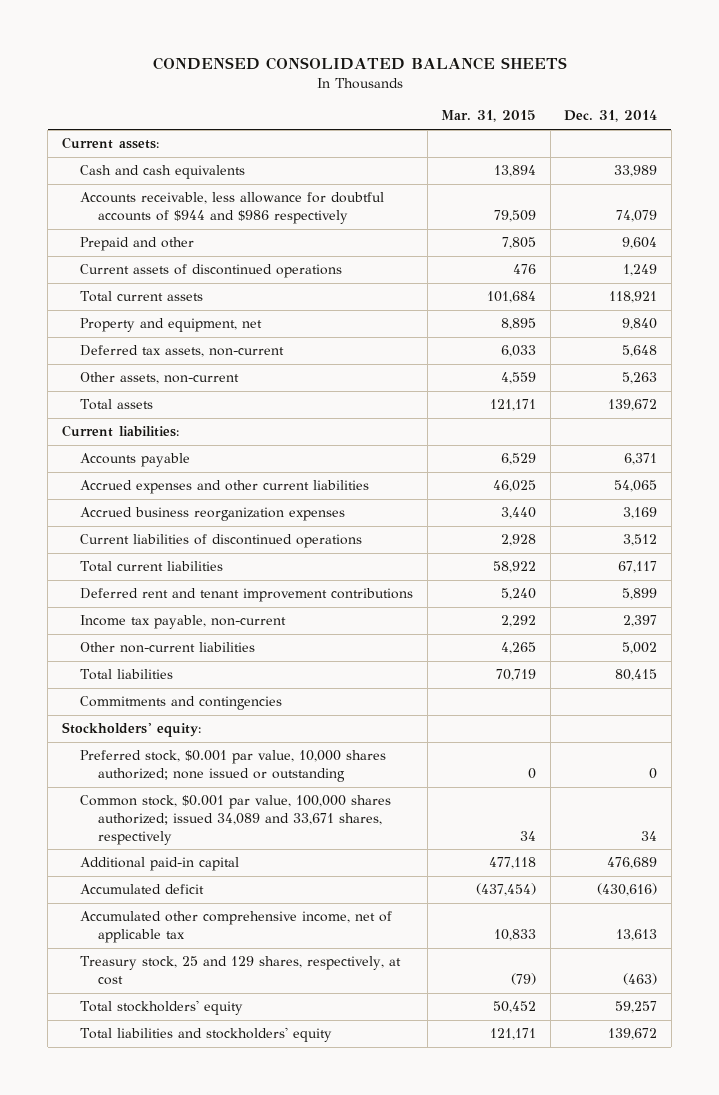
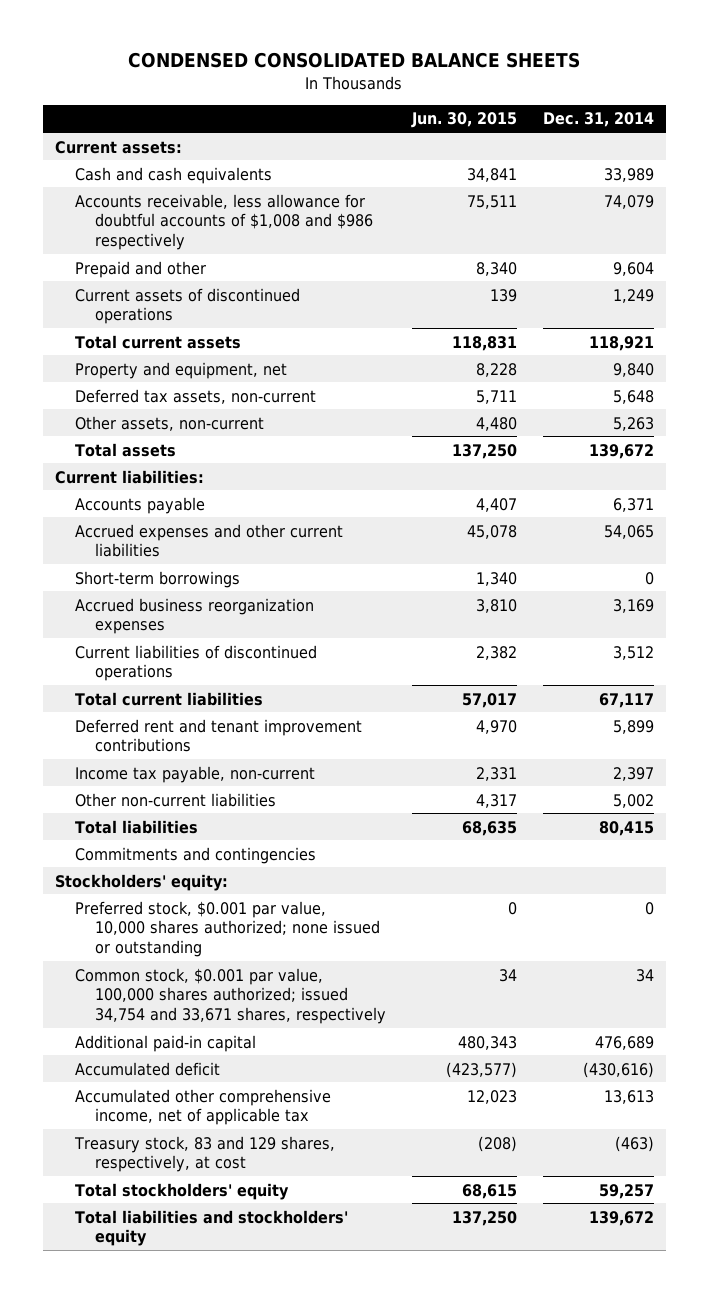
[441,110,537,123] Mar. 31, 2015 -> none
none -> [410,112,517,129] Jun. 30, 2015
[80,192,385,224] Accounts receivable, less allowance for doubtful accounts of $944 and $986 respectively -> [75,193,374,251] Accounts receivable, less allowance for doubtful accounts of $1,008 and $986 respectively
none -> [75,570,241,588] Short-term borrowings
[80,795,392,845] Common stock, $0.001 par value, 100,000 shares authorized; issued 34,089 and 33,671 shares, respectively -> [75,967,387,1025] Common stock, $0.001 par value, 100,000 shares authorized; issued 34,754 and 33,671 shares, respectively
[80,956,402,985] Treasury stock, 25 and 129 shares, respectively, at cost -> [74,1135,336,1173] Treasury stock, 83 and 129 shares, respectively, at cost

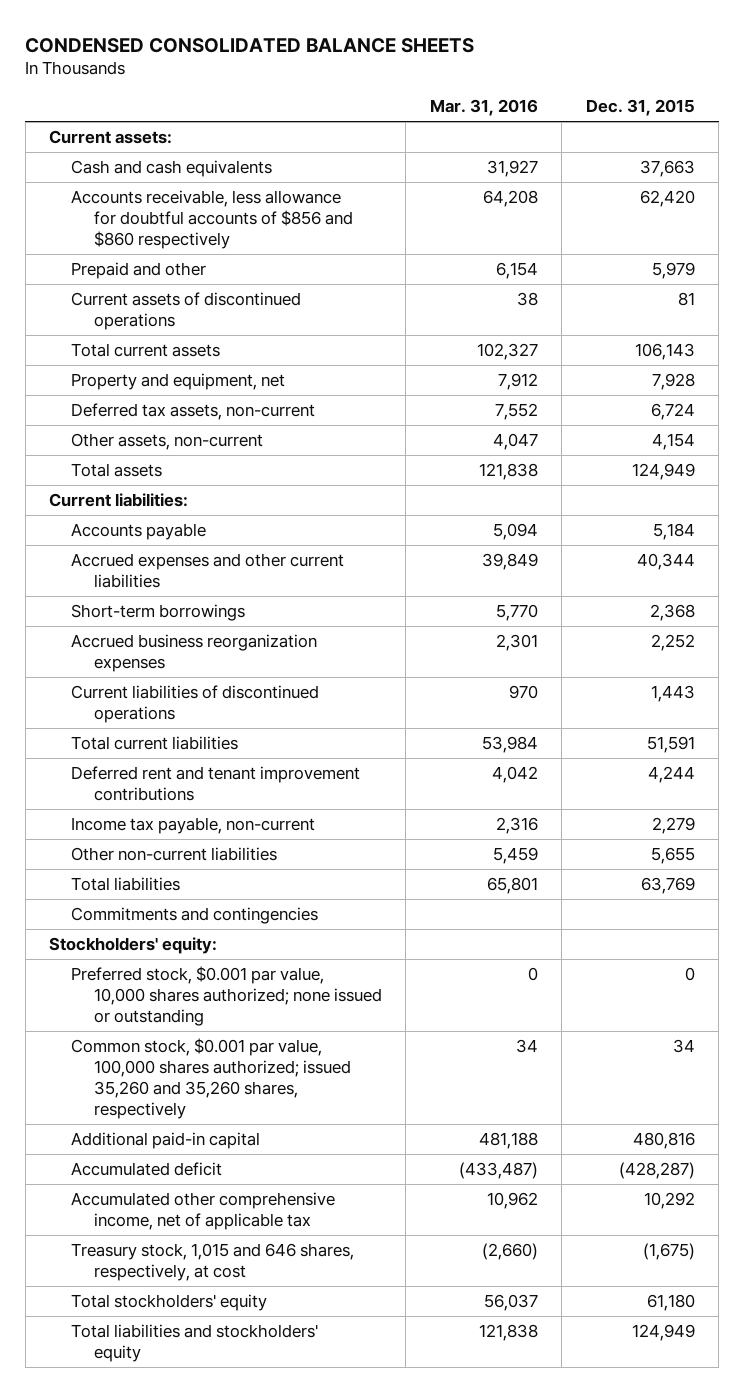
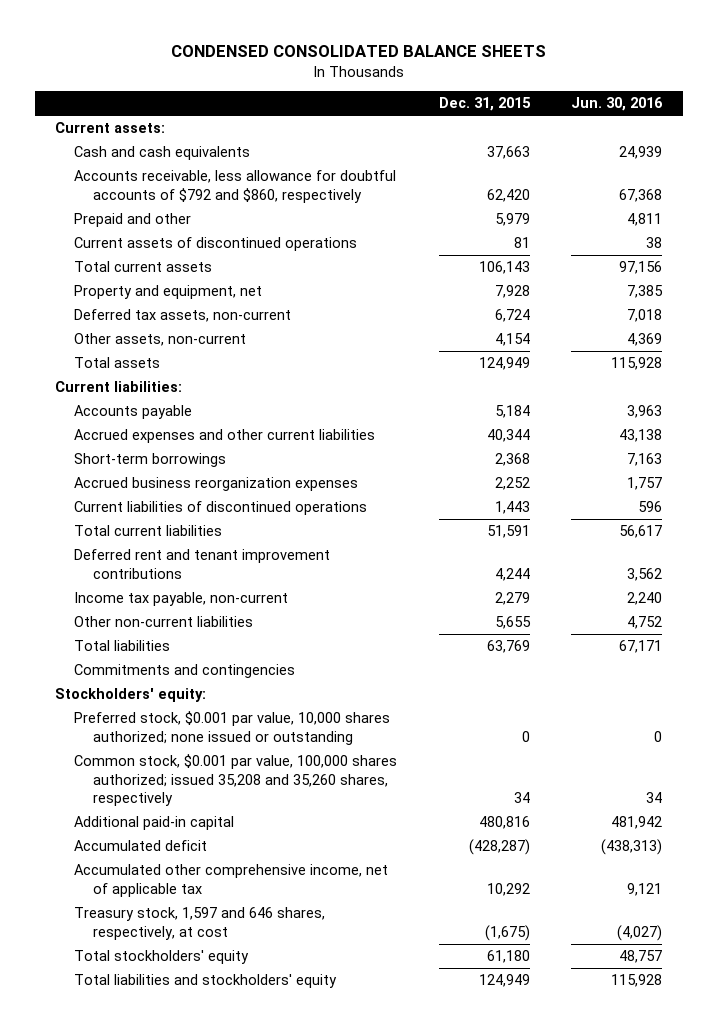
[429,99,538,117] Mar. 31, 2016 -> none
none -> [571,97,664,112] Jun. 30, 2016
[71,189,353,249] Accounts receivable, less allowance for doubtful accounts of $856 and $860 respectively -> [74,170,397,203] Accounts receivable, less allowance for doubtful accounts of $792 and $860, respectively
[71,1037,351,1119] Common stock, $0.001 par value, 100,000 shares authorized; issued 35,260 and 35,260 shares, respectively -> [74,754,398,806] Common stock, $0.001 par value, 100,000 shares authorized; issued 35,208 and 35,260 shares, respectively
[71,1242,355,1281] Treasury stock, 1,015 and 646 shares, respectively, at cost -> [74,907,326,940] Treasury stock, 1,597 and 646 shares, respectively, at cost

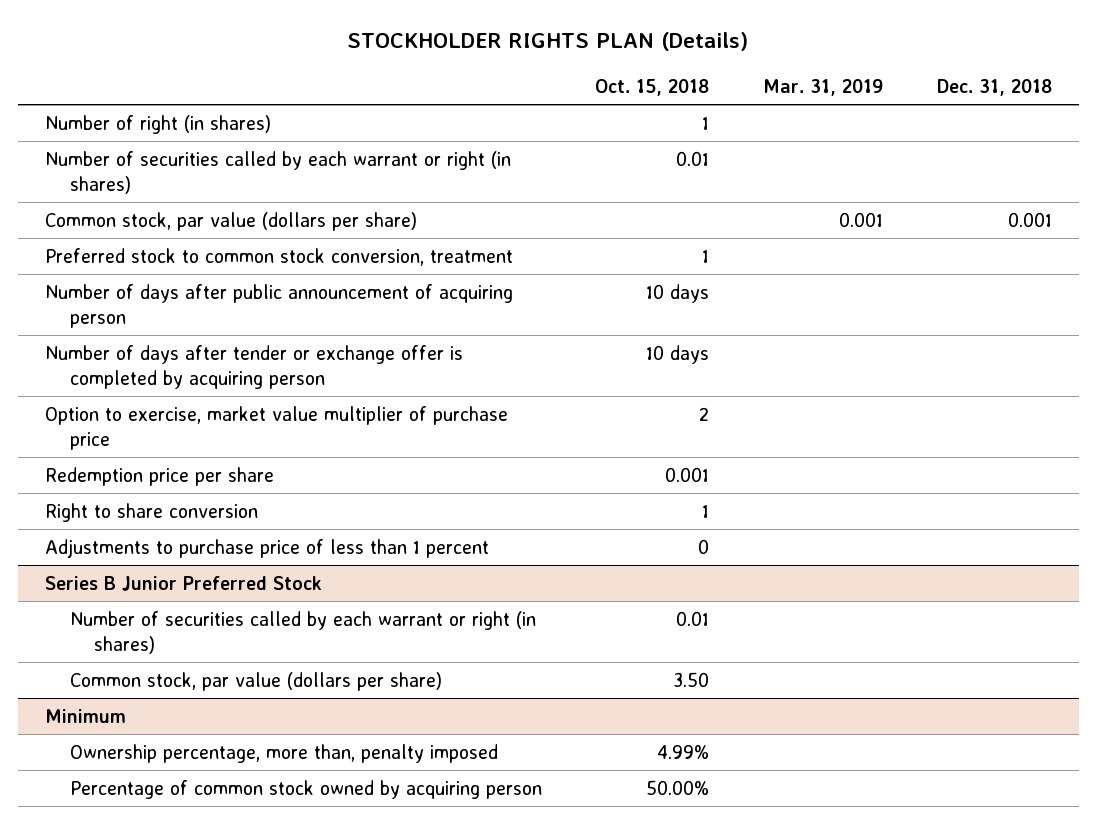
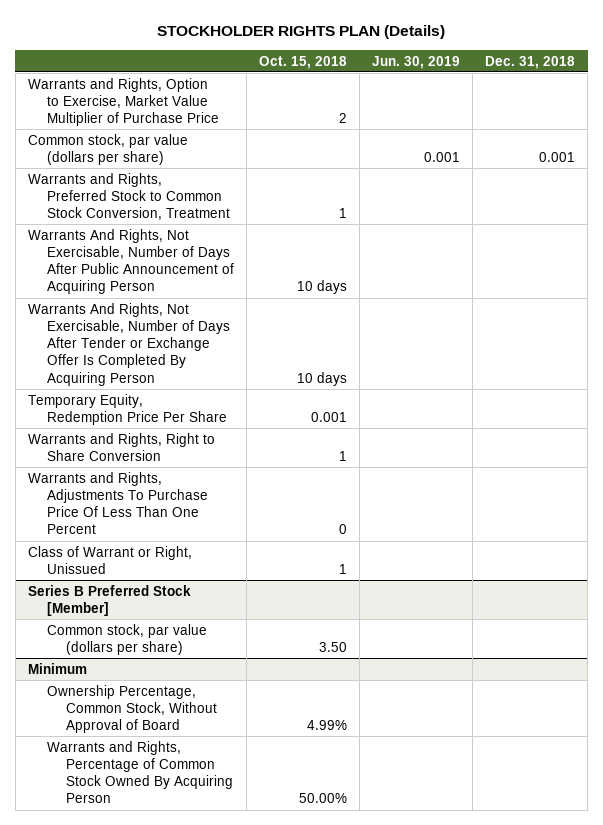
[763,78,884,96] Mar. 31, 2019 -> none
none -> [372,55,461,69] Jun. 30, 2019
[44,114,271,134] Number of right (in shares) -> none
[44,150,511,194] Number of securities called by each warrant or right (in shares) -> none
none -> [27,77,219,127] Warrants and Rights, Option to Exercise, Market Value Multiplier of Purchase Price
[44,405,508,450] Option to exercise, market value multiplier of purchase price -> none
[69,610,536,654] Number of securities called by each warrant or right (in shares) -> none
[44,247,513,266] Preferred stock to common stock conversion, treatment -> [27,172,230,221] Warrants and Rights, Preferred Stock to Common Stock Conversion, Treatment
[44,283,513,328] Number of days after public announcement of acquiring person -> [27,228,234,295] Warrants And Rights, Not Exercisable, Number of Days After Public Announcement of Acquiring Person
[44,344,463,389] Number of days after tender or exchange offer is completed by acquiring person -> [27,302,230,386] Warrants And Rights, Not Exercisable, Number of Days After Tender or Exchange Offer Is Completed By Acquiring Person
[44,466,274,486] Redemption price per share -> [27,393,227,425] Temporary Equity, Redemption Price Per Share
[44,502,258,522] Right to share conversion -> [27,432,215,461] Warrants and Rights, Right to Share Conversion
[44,538,489,558] Adjustments to purchase price of less than 1 percent -> [27,471,208,535] Warrants and Rights, Adjustments To Purchase Price Of Less Than One Percent
none -> [27,545,192,574] Class of Warrant or Right, Unissued
[44,575,322,591] Series B Junior Preferred Stock -> [27,584,191,616] Series B Preferred Stock [Member]
[69,743,498,763] Ownership percentage, more than, penalty imposed -> [46,684,217,734] Ownership Percentage, Common Stock, Without Approval of Board
[69,779,542,799] Percentage of common stock owned by acquiring person -> [46,740,233,804] Warrants and Rights, Percentage of Common Stock Owned By Acquiring Person

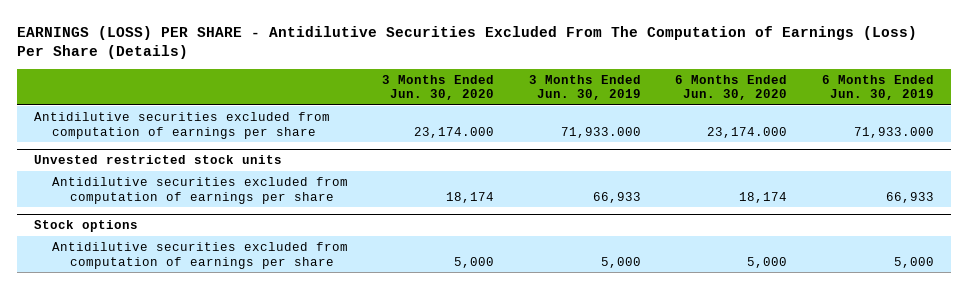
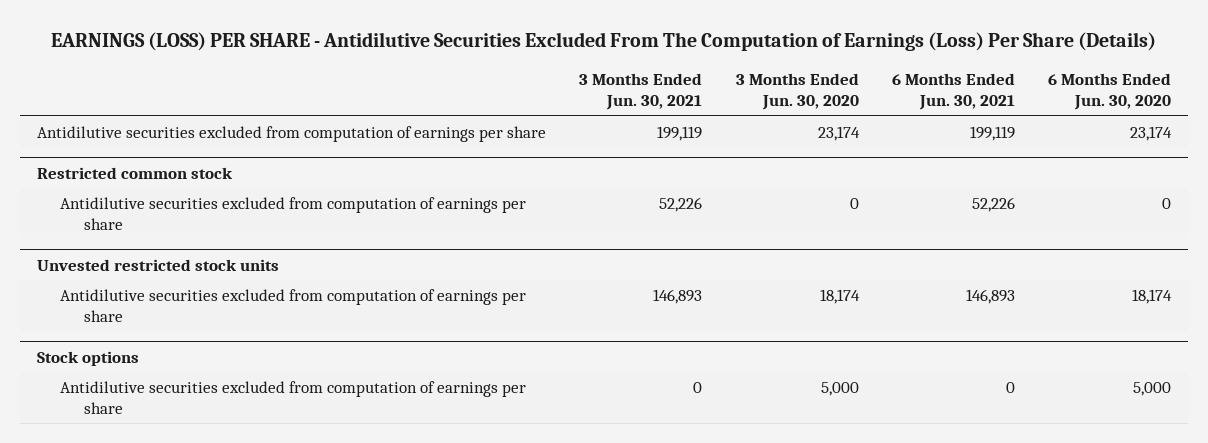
[528,74,641,101] 3 Months Ended Jun. 30, 2019 -> none
[821,74,934,101] 6 Months Ended Jun. 30, 2019 -> none
none -> [579,73,703,111] 3 Months Ended Jun. 30, 2021
none -> [891,73,1015,111] 6 Months Ended Jun. 30, 2021
[414,126,495,138] 23,174.000 -> [817,126,860,142] 23,174
[707,126,788,138] 23,174.000 -> [1130,126,1173,142] 23,174
none -> [36,166,233,179] Restricted common stock
none -> [60,197,527,231] Antidilutive securities excluded from computation of earnings per share

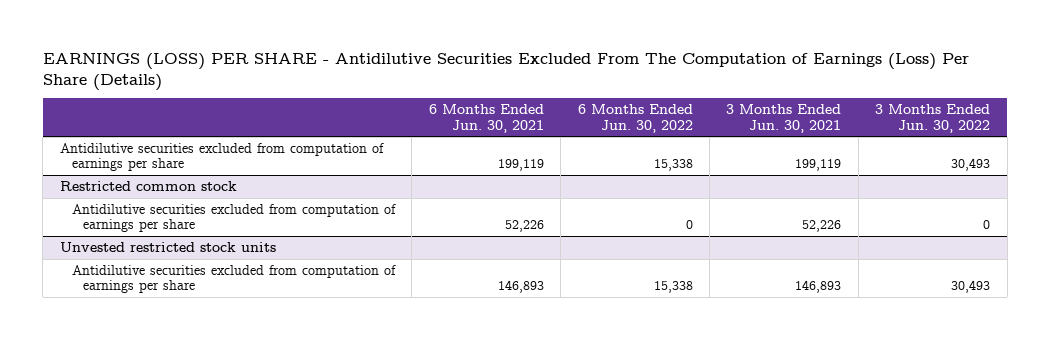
[735,73,859,111] 3 Months Ended Jun. 30, 2020 -> none
[1048,73,1172,111] 6 Months Ended Jun. 30, 2020 -> none
none -> [577,104,693,133] 6 Months Ended Jun. 30, 2022
none -> [875,104,991,133] 3 Months Ended Jun. 30, 2022
[36,350,139,366] Stock options -> none
[60,381,527,415] Antidilutive securities excluded from computation of earnings per share -> none

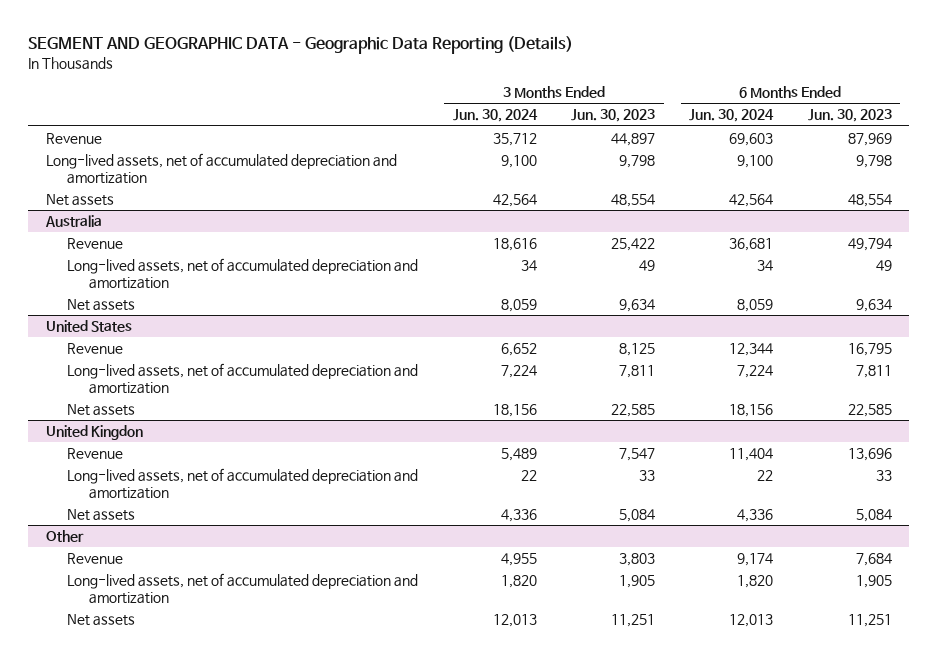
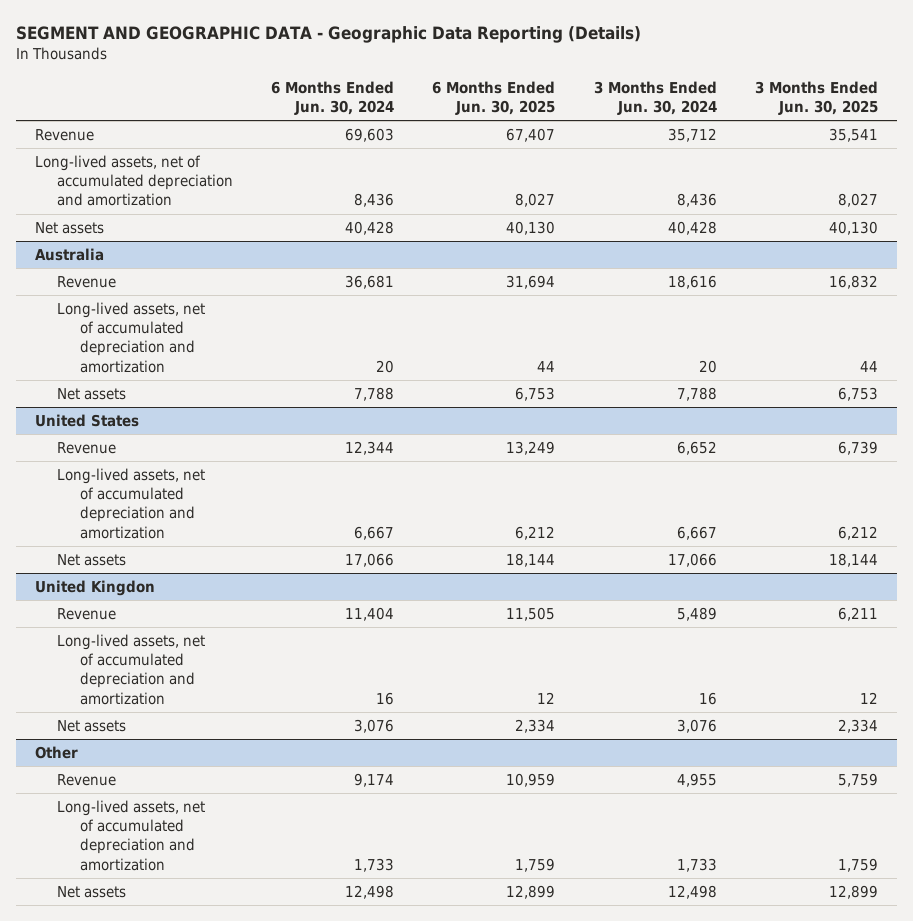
[570,109,655,123] Jun. 30, 2023 -> none
[807,109,892,123] Jun. 30, 2023 -> none
none -> [432,80,556,116] 6 Months Ended Jun. 30, 2025
none -> [754,80,878,116] 3 Months Ended Jun. 30, 2025
[500,154,537,168] 9,100 -> [676,193,717,208] 8,436
[737,154,774,168] 9,100 -> [354,193,395,208] 8,436
[492,193,537,207] 42,564 -> [667,221,717,236] 40,428
[729,193,774,207] 42,564 -> [345,221,395,236] 40,428
[520,259,537,271] 34 -> [698,359,717,373] 20
[757,259,774,271] 34 -> [376,359,395,373] 20
[500,298,537,312] 8,059 -> [676,387,717,402] 7,788
[737,298,774,312] 8,059 -> [354,387,395,402] 7,788
[500,364,537,378] 7,224 -> [676,525,717,540] 6,667
[737,364,774,378] 7,224 -> [354,525,395,540] 6,667
[492,403,537,417] 18,156 -> [667,553,717,568] 17,066
[729,403,774,417] 18,156 -> [345,553,395,568] 17,066
[520,469,537,481] 22 -> [698,691,717,705] 16
[757,469,774,481] 22 -> [376,691,395,705] 16
[500,508,537,522] 4,336 -> [676,719,717,734] 3,076
[737,508,774,522] 4,336 -> [354,719,395,734] 3,076
[500,574,537,588] 1,820 -> [676,857,717,872] 1,733
[737,574,774,588] 1,820 -> [354,857,395,872] 1,733
[492,613,537,627] 12,013 -> [667,885,717,900] 12,498
[729,613,774,627] 12,013 -> [345,885,395,900] 12,498

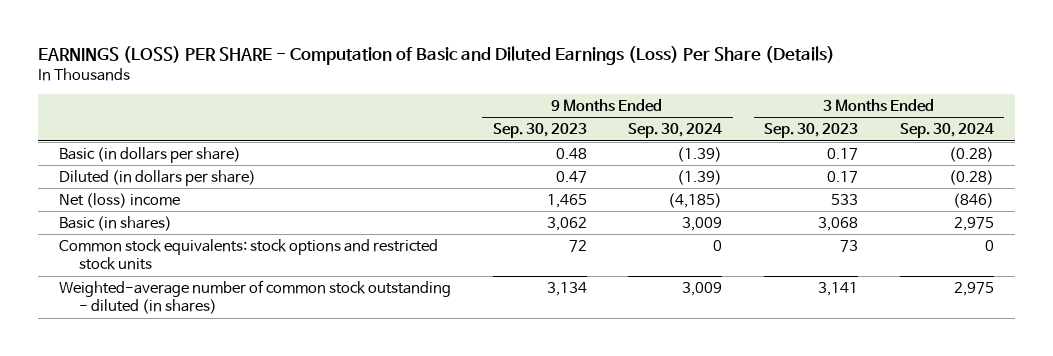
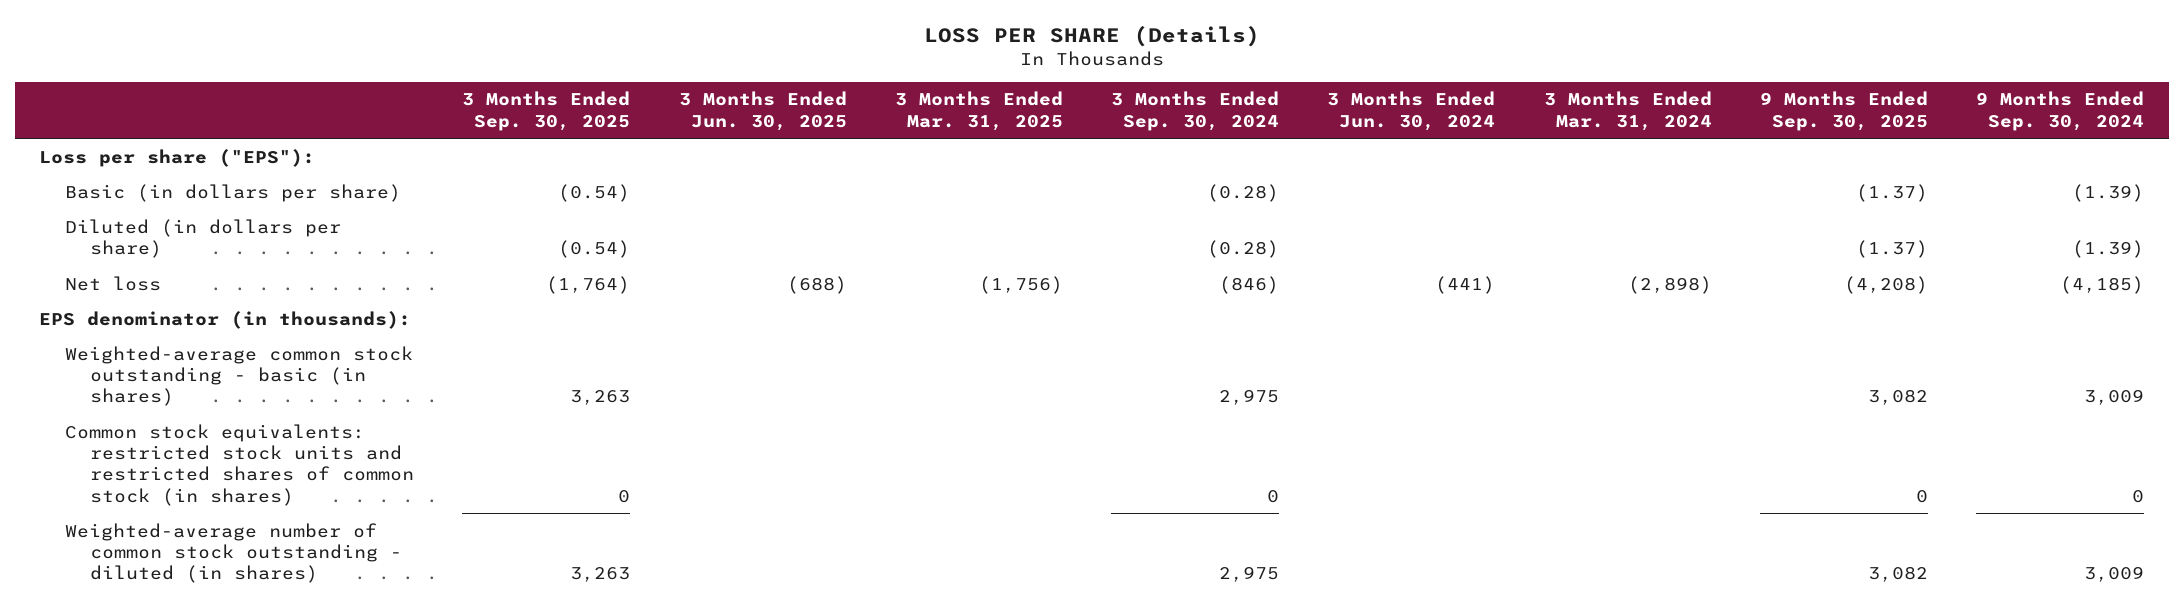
[37,46,835,66] EARNINGS (LOSS) PER SHARE - Computation of Basic and Diluted Earnings (Loss) Per Share (Details) -> [923,25,1260,47] LOSS PER SHARE (Details)
[492,123,587,139] Sep. 30, 2023 -> none
[764,123,859,139] Sep. 30, 2023 -> none
none -> [462,91,631,131] 3 Months Ended Sep. 30, 2025
none -> [678,91,847,131] 3 Months Ended Jun. 30, 2025
none -> [894,91,1063,131] 3 Months Ended Mar. 31, 2025
none -> [1327,91,1496,131] 3 Months Ended Jun. 30, 2024
none -> [1543,91,1712,131] 3 Months Ended Mar. 31, 2024
none -> [1760,91,1929,131] 9 Months Ended Sep. 30, 2025
none -> [39,148,316,167] Loss per share ("EPS"):
[58,192,180,208] Net (loss) income -> [64,275,161,291] Net loss
none -> [39,310,412,329] EPS denominator (in thousands):
[58,215,172,231] Basic (in shares) -> [64,345,413,407] Weighted-average common stock outstanding - basic (in shares)
[58,238,438,271] Common stock equivalents: stock options and restricted stock units -> [64,423,414,506] Common stock equivalents: restricted stock units and restricted shares of common stock (in shares)

